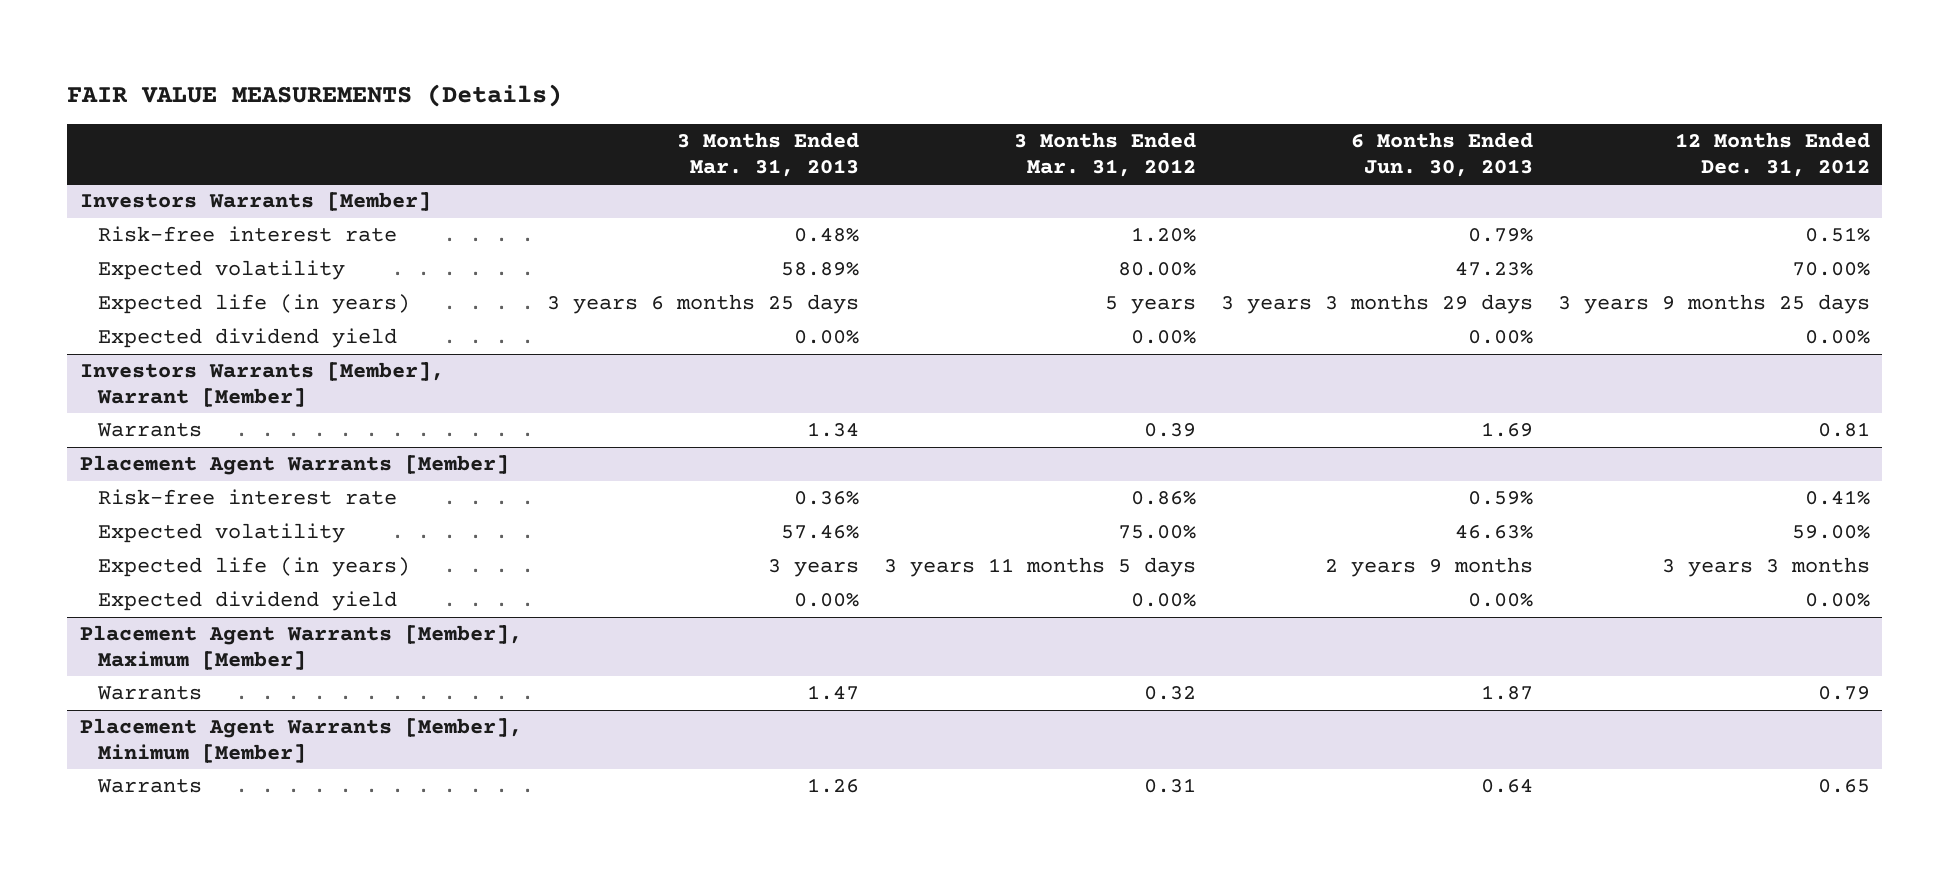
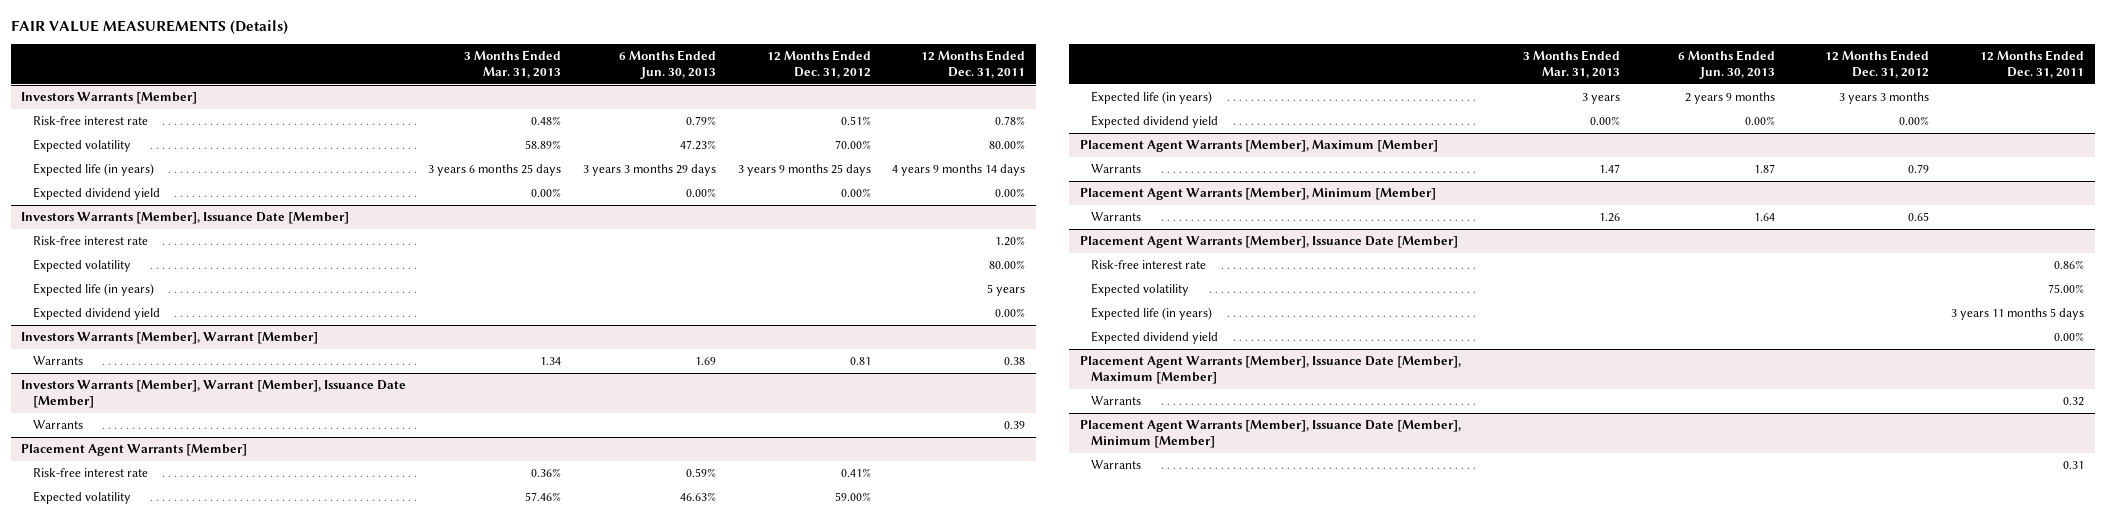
[1013,132,1196,177] 3 Months Ended Mar. 31, 2012 -> none
none -> [921,50,1026,79] 12 Months Ended Dec. 31, 2011
none -> [21,212,350,225] Investors Warrants [Member], Issuance Date [Member]
none -> [32,236,148,246] Risk-free interest rate
none -> [32,259,131,273] Expected volatility
none -> [32,283,154,297] Expected life (in years)
none -> [32,307,160,321] Expected dividend yield
none -> [21,380,407,409] Investors Warrants [Member], Warrant [Member], Issuance Date [Member]
none -> [32,420,83,430] Warrants
[1480,779,1533,794] 0.64 -> [1753,213,1775,222] 1.64
none -> [1080,236,1459,249] Placement Agent Warrants [Member], Issuance Date [Member]
none -> [1091,260,1207,270] Risk-free interest rate
none -> [1091,283,1190,297] Expected volatility
none -> [1091,307,1213,321] Expected life (in years)
none -> [1091,331,1219,345] Expected dividend yield
none -> [1080,356,1462,385] Placement Agent Warrants [Member], Issuance Date [Member], Maximum [Member]
none -> [1091,396,1142,406] Warrants
none -> [1080,420,1462,449] Placement Agent Warrants [Member], Issuance Date [Member], Minimum [Member]
none -> [1091,460,1142,470] Warrants

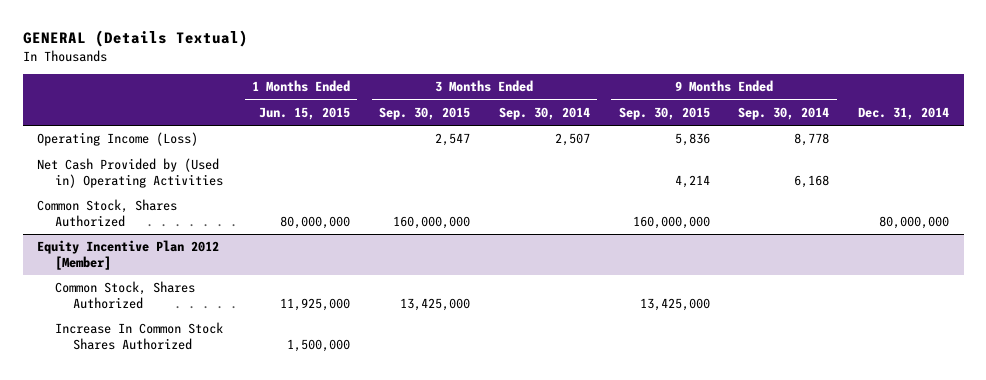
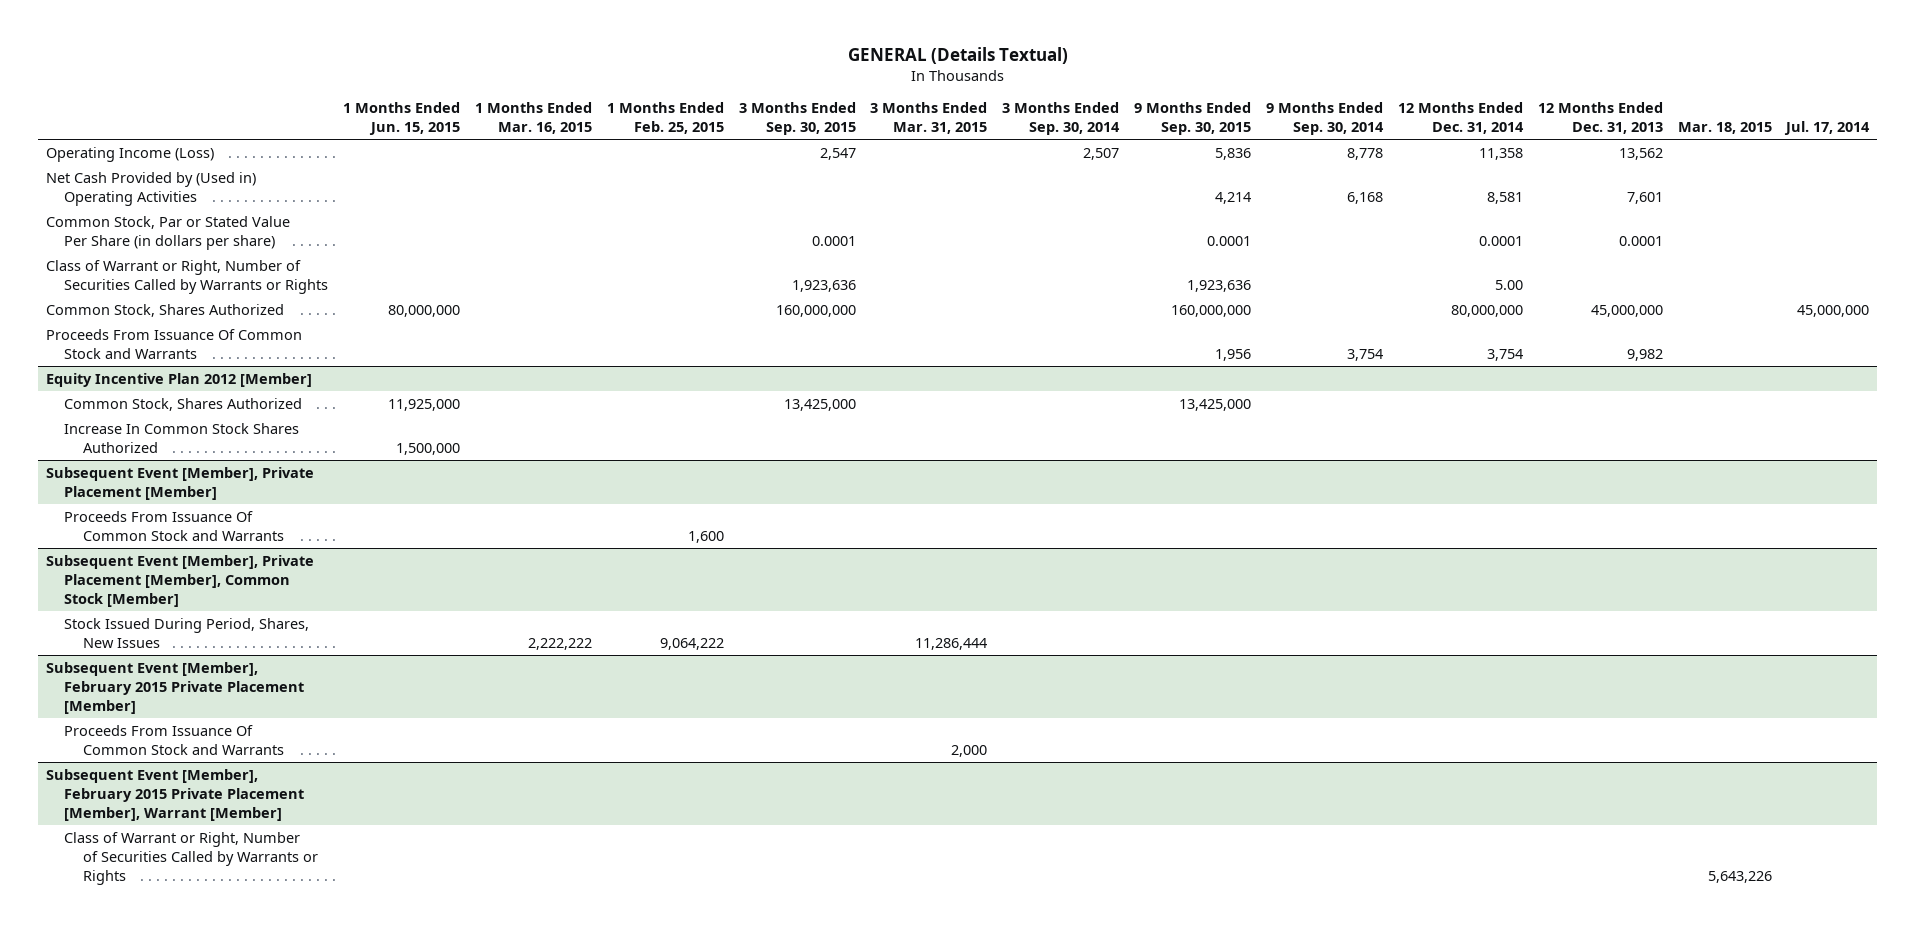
[858,106,950,120] Dec. 31, 2014 -> none
none -> [474,102,592,135] 1 Months Ended Mar. 16, 2015
none -> [606,102,724,135] 1 Months Ended Feb. 25, 2015
none -> [870,102,988,135] 3 Months Ended Mar. 31, 2015
none -> [1397,102,1524,135] 12 Months Ended Dec. 31, 2014
none -> [1537,102,1663,135] 12 Months Ended Dec. 31, 2013
none -> [1677,122,1772,135] Mar. 18, 2015
none -> [1784,121,1871,136] Jul. 17, 2014
none -> [45,215,290,250] Common Stock, Par or Stated Value Per Share (in dollars per share)
none -> [45,259,329,294] Class of Warrant or Right, Number of Securities Called by Warrants or Rights
none -> [45,328,302,359] Proceeds From Issuance Of Common Stock and Warrants
none -> [45,466,314,500] Subsequent Event [Member], Private Placement [Member]
none -> [64,510,284,541] Proceeds From Issuance Of Common Stock and Warrants
none -> [45,554,314,607] Subsequent Event [Member], Private Placement [Member], Common Stock [Member]
none -> [64,617,310,648] Stock Issued During Period, Shares, New Issues
none -> [45,661,305,714] Subsequent Event [Member], February 2015 Private Placement [Member]
none -> [64,724,284,755] Proceeds From Issuance Of Common Stock and Warrants
none -> [45,768,305,821] Subsequent Event [Member], February 2015 Private Placement [Member], Warrant [Member]
none -> [64,831,318,885] Class of Warrant or Right, Number of Securities Called by Warrants or Rights

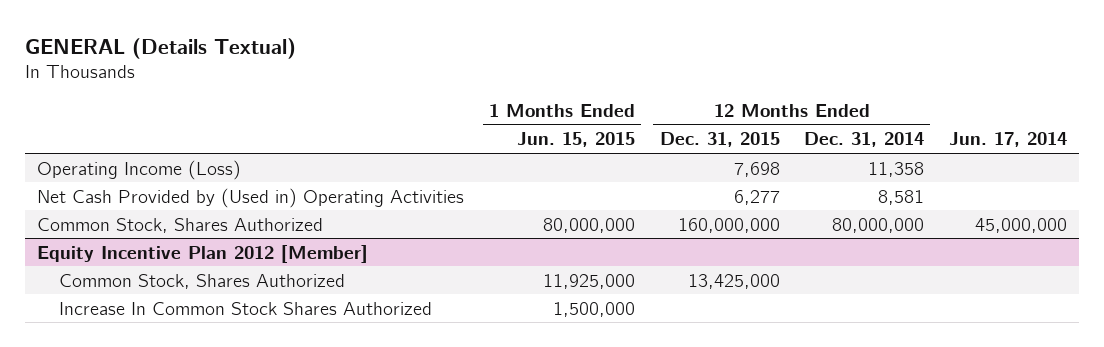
[474,102,592,135] 1 Months Ended Mar. 16, 2015 -> none
[606,102,724,135] 1 Months Ended Feb. 25, 2015 -> none
[738,102,856,136] 3 Months Ended Sep. 30, 2015 -> none
[870,102,988,135] 3 Months Ended Mar. 31, 2015 -> none
[1002,102,1121,136] 3 Months Ended Sep. 30, 2014 -> none
[1134,102,1252,136] 9 Months Ended Sep. 30, 2015 -> none
[1266,102,1385,136] 9 Months Ended Sep. 30, 2014 -> none
[1537,102,1663,135] 12 Months Ended Dec. 31, 2013 -> none
[1677,122,1772,135] Mar. 18, 2015 -> none
[1784,121,1871,136] Jul. 17, 2014 -> none
none -> [659,132,780,148] Dec. 31, 2015
none -> [948,132,1067,148] Jun. 17, 2014
[45,215,290,250] Common Stock, Par or Stated Value Per Share (in dollars per share) -> none
[45,259,329,294] Class of Warrant or Right, Number of Securities Called by Warrants or Rights -> none
[45,328,302,359] Proceeds From Issuance Of Common Stock and Warrants -> none
[45,466,314,500] Subsequent Event [Member], Private Placement [Member] -> none
[64,510,284,541] Proceeds From Issuance Of Common Stock and Warrants -> none
[45,554,314,607] Subsequent Event [Member], Private Placement [Member], Common Stock [Member] -> none
[64,617,310,648] Stock Issued During Period, Shares, New Issues -> none
[45,661,305,714] Subsequent Event [Member], February 2015 Private Placement [Member] -> none
[64,724,284,755] Proceeds From Issuance Of Common Stock and Warrants -> none
[45,768,305,821] Subsequent Event [Member], February 2015 Private Placement [Member], Warrant [Member] -> none
[64,831,318,885] Class of Warrant or Right, Number of Securities Called by Warrants or Rights -> none

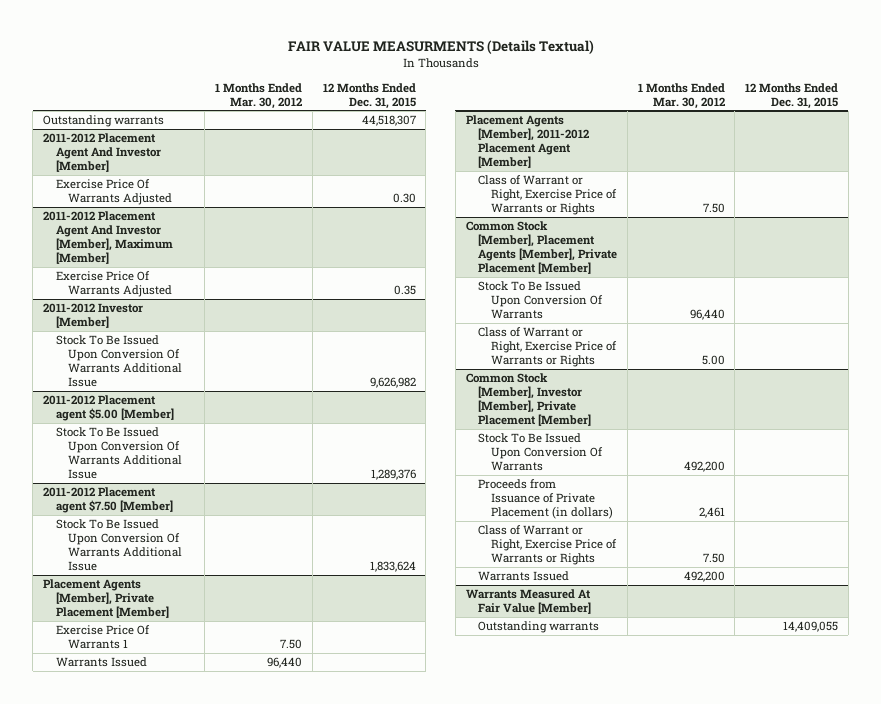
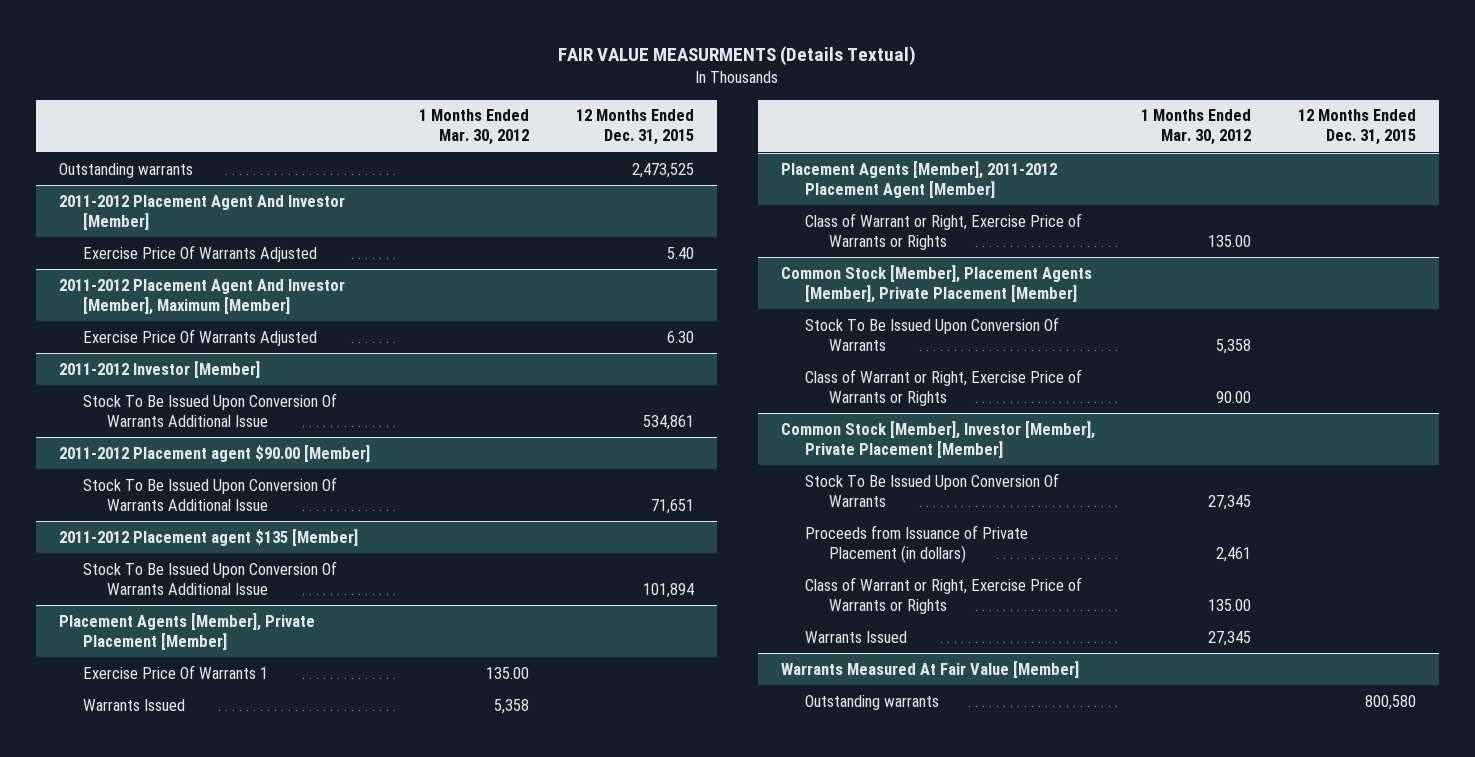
[361,114,416,126] 44,518,307 -> [631,162,694,178] 2,473,525
[392,193,416,204] 0.30 -> [666,246,694,259] 5.40
[393,285,416,296] 0.35 -> [666,330,694,343] 6.30
[369,377,416,389] 9,626,982 -> [642,414,694,430] 534,861
[43,394,174,422] 2011-2012 Placement agent $5.00 [Member] -> [58,444,370,462] 2011-2012 Placement agent $90.00 [Member]
[370,469,416,481] 1,289,376 -> [650,498,694,514] 71,651
[43,486,173,514] 2011-2012 Placement agent $7.50 [Member] -> [58,528,358,546] 2011-2012 Placement agent $135 [Member]
[369,561,416,573] 1,833,624 -> [642,582,694,598] 101,894
[280,639,303,650] 7.50 -> [486,666,530,679] 135.00
[267,656,303,668] 96,440 -> [494,698,530,714] 5,358
[702,203,725,214] 7.50 -> [1208,234,1252,247] 135.00
[689,309,725,321] 96,440 -> [1216,338,1252,354] 5,358
[701,355,725,366] 5.00 -> [1216,390,1252,403] 90.00
[683,461,725,473] 492,200 -> [1208,494,1252,510] 27,345
[702,553,725,564] 7.50 -> [1208,598,1252,611] 135.00
[683,570,725,582] 492,200 -> [1208,630,1252,646] 27,345
[783,620,839,632] 14,409,055 -> [1364,694,1416,710] 800,580

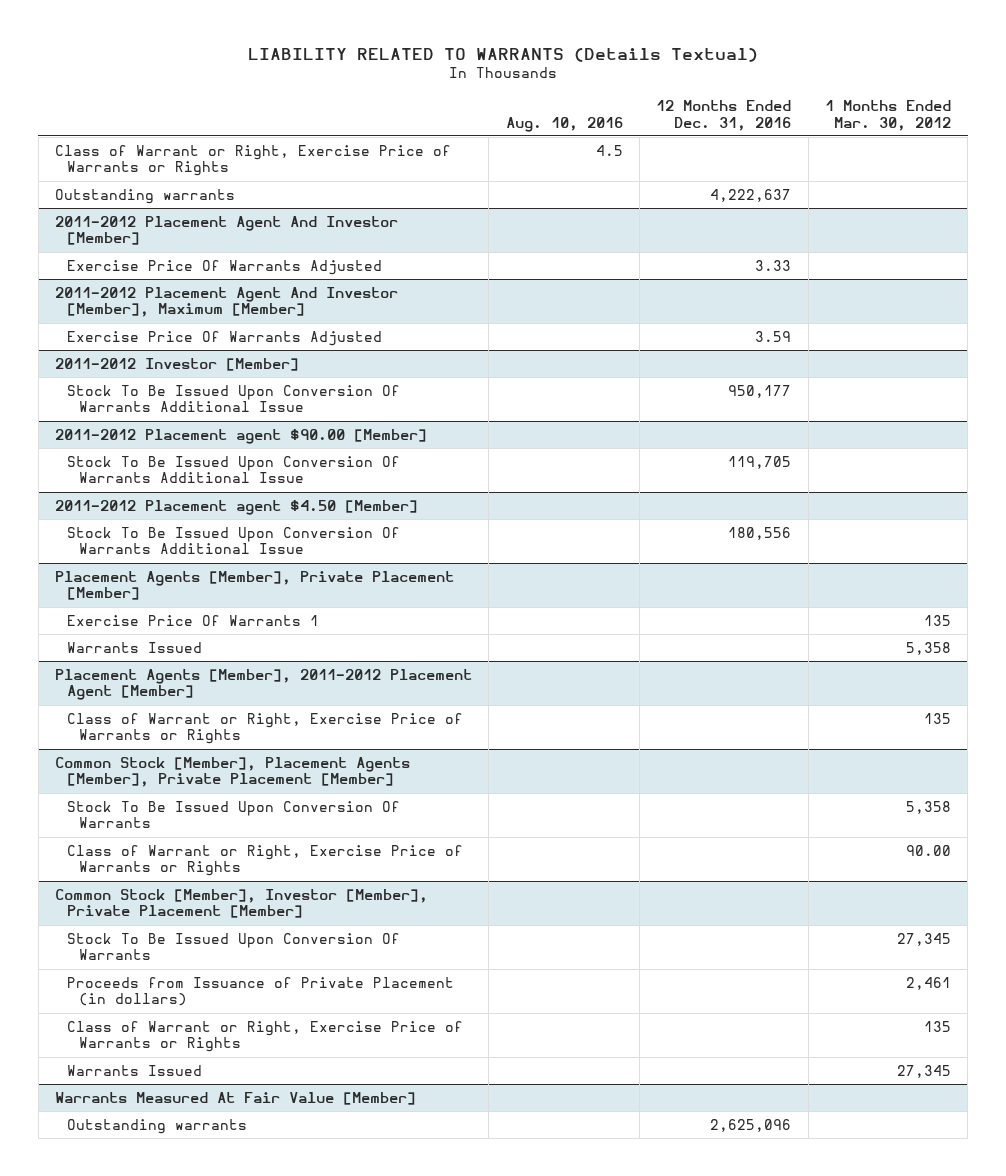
[558,46,917,67] FAIR VALUE MEASURMENTS (Details Textual) -> [248,47,759,62] LIABILITY RELATED TO WARRANTS (Details Textual)
[575,109,694,146] 12 Months Ended Dec. 31, 2015 -> none
none -> [505,116,623,132] Aug. 10, 2016
none -> [656,100,792,131] 12 Months Ended Dec. 31, 2016
none -> [55,144,452,177] Class of Warrant or Right, Exercise Price of Warrants or Rights
[58,528,358,546] 2011-2012 Placement agent $135 [Member] -> [55,499,419,515] 2011-2012 Placement agent $4.50 [Member]
[486,666,530,679] 135.00 -> [924,614,952,626] 135
[1208,234,1252,247] 135.00 -> [924,712,952,724] 135
[1208,598,1252,611] 135.00 -> [924,1020,952,1032] 135

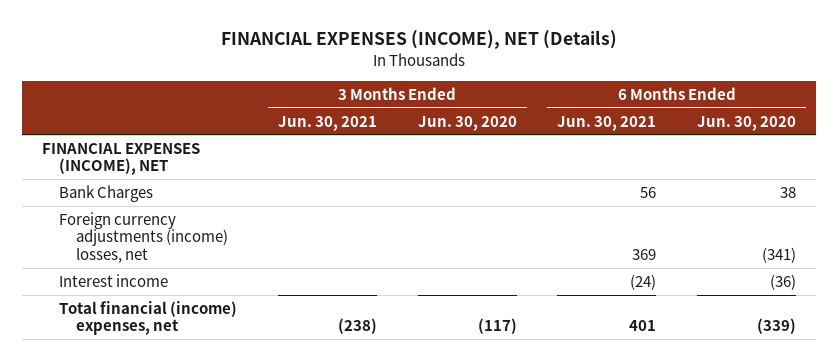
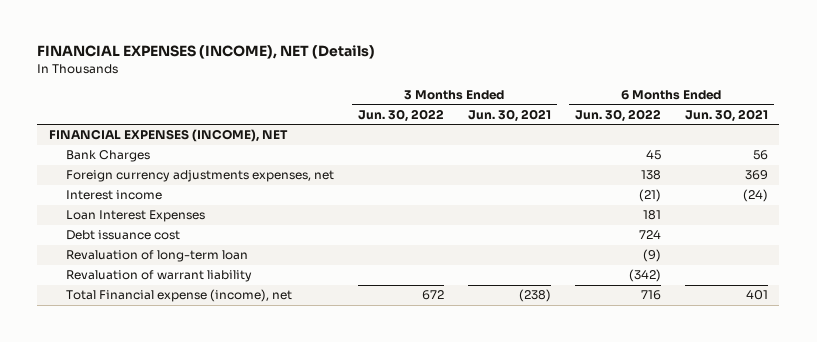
[417,115,517,131] Jun. 30, 2020 -> none
[696,115,796,131] Jun. 30, 2020 -> none
none -> [357,108,444,122] Jun. 30, 2022
none -> [574,108,661,122] Jun. 30, 2022
[59,211,228,263] Foreign currency adjustments (income) losses, net -> [66,170,335,183] Foreign currency adjustments expenses, net
none -> [66,210,206,223] Loan Interest Expenses
none -> [66,230,181,241] Debt issuance cost
none -> [66,250,249,263] Revaluation of long-term loan
none -> [66,270,253,283] Revaluation of warrant liability
[59,300,238,336] Total financial (income) expenses, net -> [66,289,293,303] Total Financial expense (income), net

